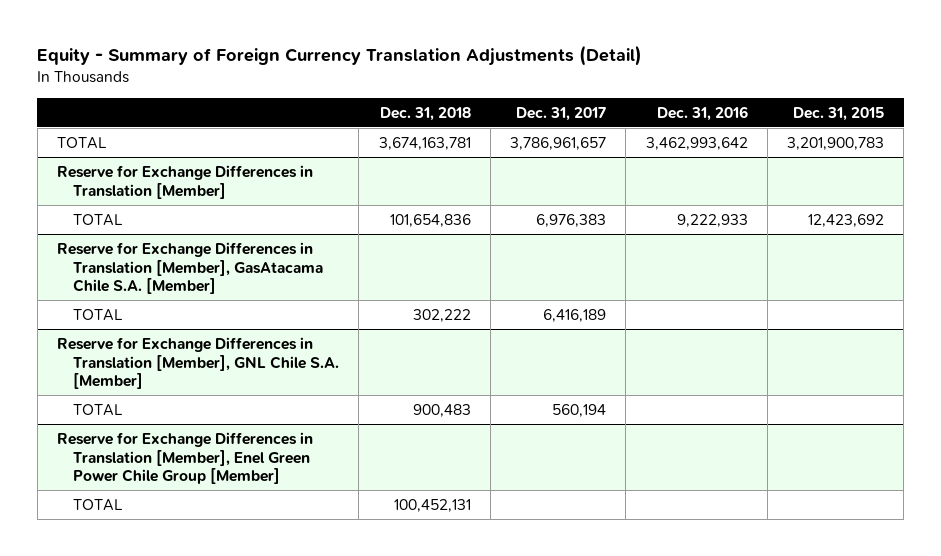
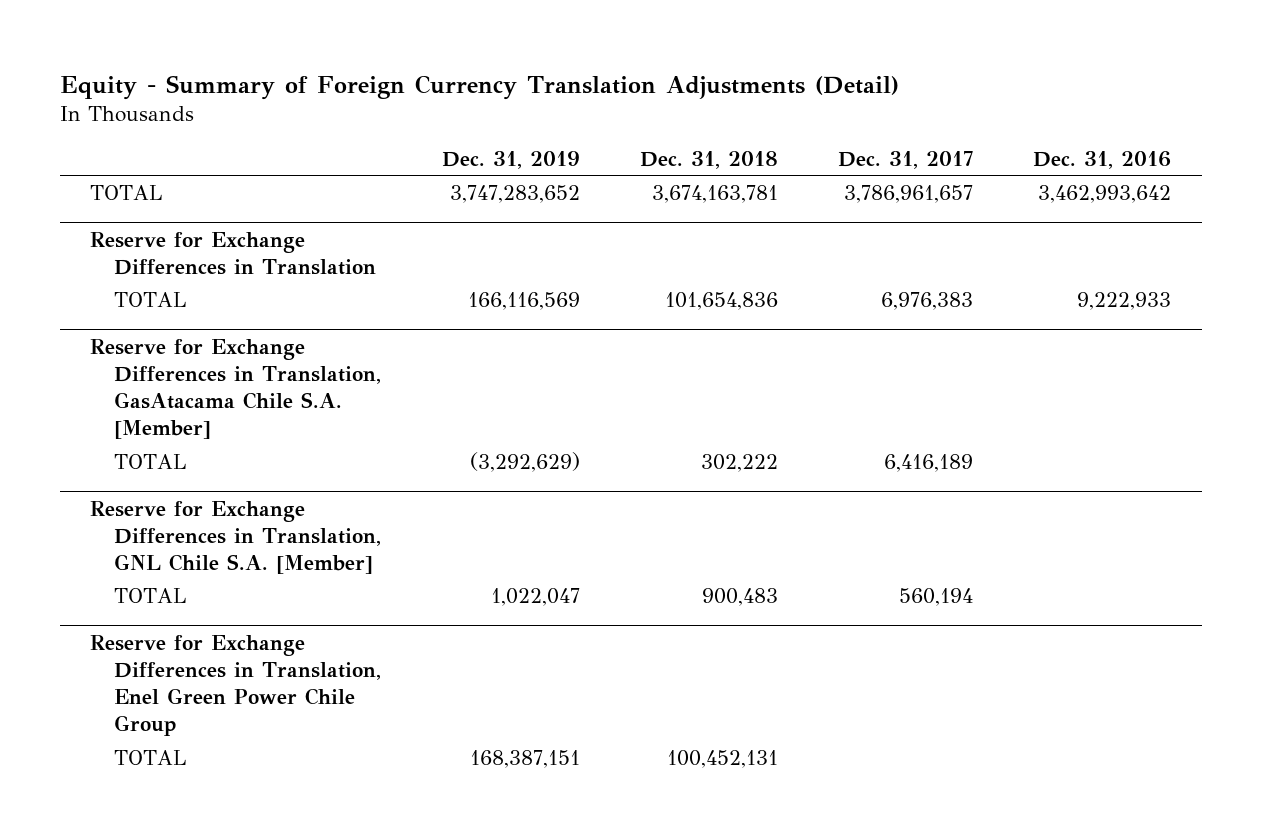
[792,106,884,121] Dec. 31, 2015 -> none
none -> [441,150,580,169] Dec. 31, 2019
[57,164,314,199] Reserve for Exchange Differences in Translation [Member] -> [90,231,377,275] Reserve for Exchange Differences in Translation
[57,241,324,295] Reserve for Exchange Differences in Translation [Member], GasAtacama Chile S.A. [Member] -> [90,338,382,440] Reserve for Exchange Differences in Translation, GasAtacama Chile S.A. [Member]
[57,336,340,390] Reserve for Exchange Differences in Translation [Member], GNL Chile S.A. [Member] -> [90,500,382,574] Reserve for Exchange Differences in Translation, GNL Chile S.A. [Member]
[57,431,314,485] Reserve for Exchange Differences in Translation [Member], Enel Green Power Chile Group [Member] -> [90,634,382,737] Reserve for Exchange Differences in Translation, Enel Green Power Chile Group

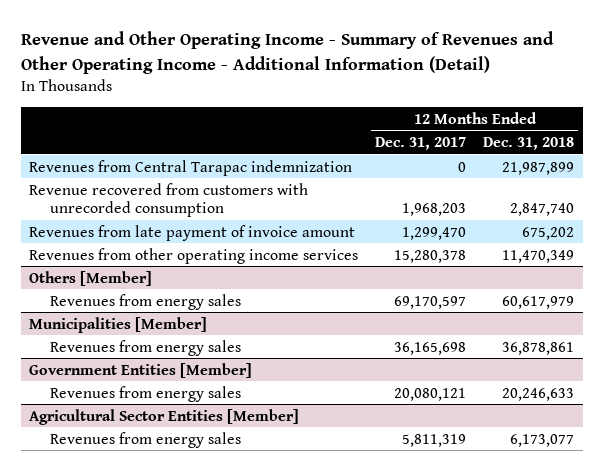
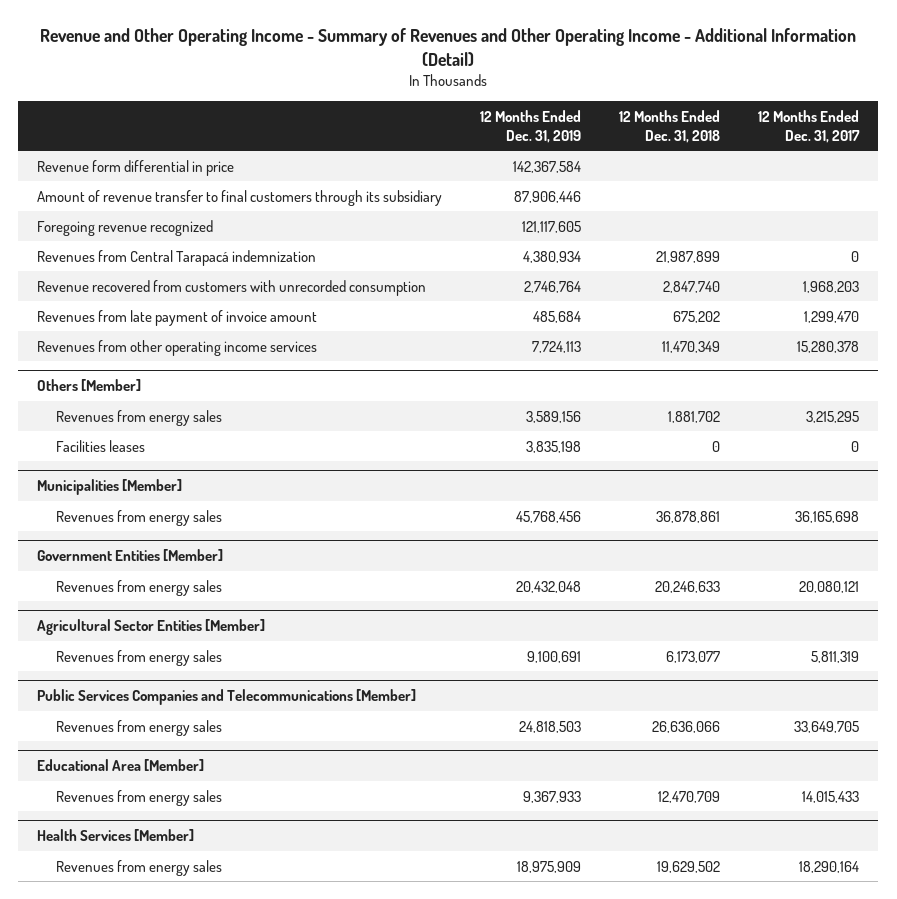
none -> [480,110,582,143] 12 Months Ended Dec. 31, 2019
none -> [37,159,235,176] Revenue form differential in price
none -> [37,189,443,206] Amount of revenue transfer to final customers through its subsidiary
none -> [37,219,214,236] Foregoing revenue recognized
[29,159,353,176] Revenues from Central Tarapac indemnization -> [37,249,317,266] Revenues from Central Tarapacá indemnization
[394,295,467,309] 69,170,597 -> [806,410,860,423] 3,215,295
[502,295,575,309] 60,617,979 -> [668,410,721,423] 1,881,702
none -> [56,439,146,452] Facilities leases
none -> [37,689,417,706] Public Services Companies and Telecommunications [Member]
none -> [56,719,223,736] Revenues from energy sales
none -> [37,759,205,772] Educational Area [Member]
none -> [56,789,223,806] Revenues from energy sales
none -> [37,829,195,842] Health Services [Member]
none -> [56,859,223,876] Revenues from energy sales

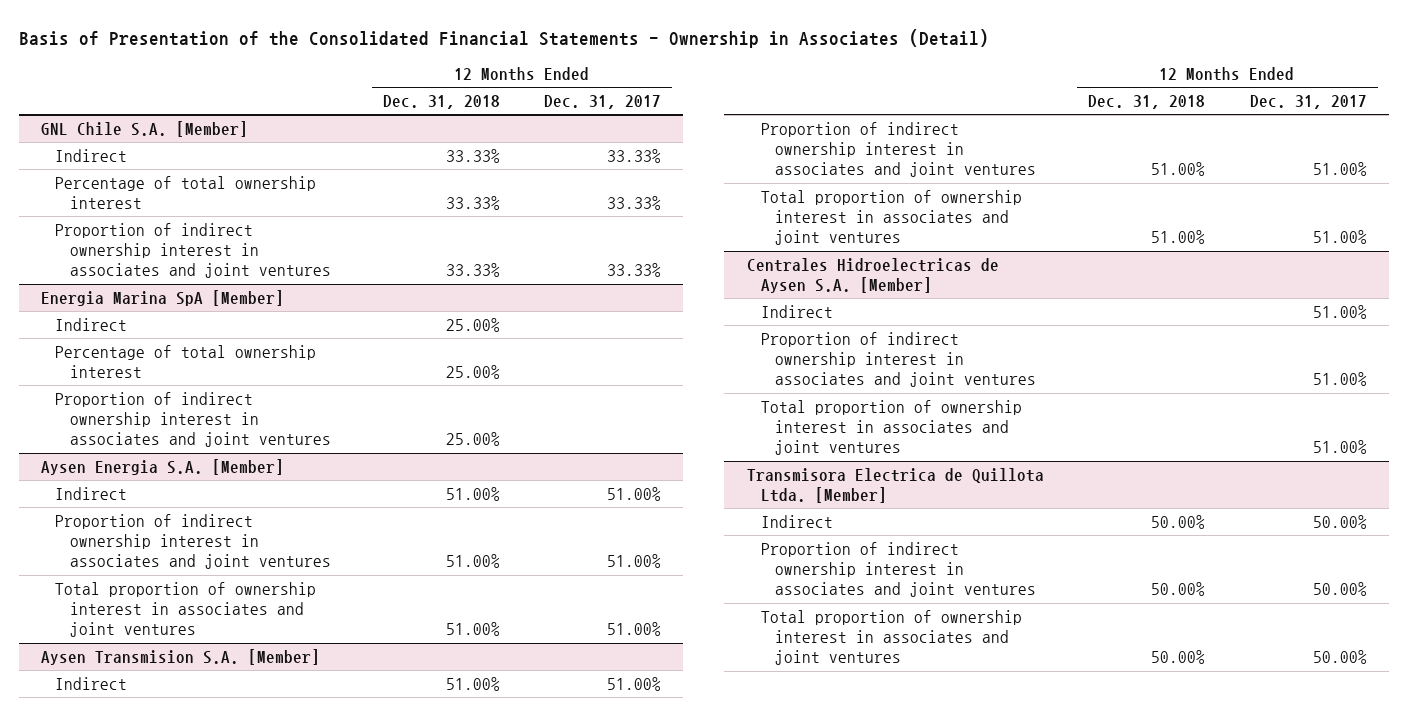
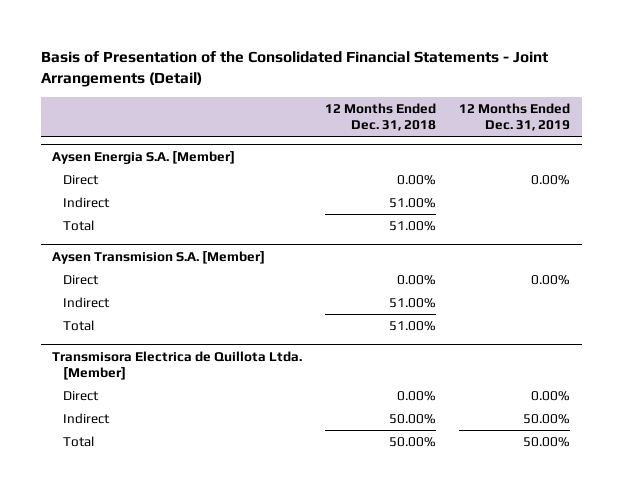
[18,29,989,49] Basis of Presentation of the Consolidated Financial Statements - Ownership in Associates (Detail) -> [40,51,548,88] Basis of Presentation of the Consolidated Financial Statements - Joint Arrangements (Detail)
[544,94,662,109] Dec. 31, 2017 -> none
none -> [459,103,571,131] 12 Months Ended Dec. 31, 2019
[41,120,249,137] GNL Chile S.A. [Member] -> none
[55,148,128,162] Indirect -> none
[55,175,317,210] Percentage of total ownership interest -> none
[55,222,331,279] Proportion of indirect ownership interest in associates and joint ventures -> none
[41,289,285,306] Energia Marina SpA [Member] -> none
[55,317,128,331] Indirect -> none
[55,344,317,379] Percentage of total ownership interest -> none
[55,391,331,448] Proportion of indirect ownership interest in associates and joint ventures -> none
none -> [63,174,100,185] Direct
[55,513,331,570] Proportion of indirect ownership interest in associates and joint ventures -> none
[55,581,317,638] Total proportion of ownership interest in associates and joint ventures -> [63,219,95,231] Total
none -> [63,274,100,285] Direct
[760,121,1037,178] Proportion of indirect ownership interest in associates and joint ventures -> none
[746,257,999,294] Centrales Hidroelectricas de Aysen S.A. [Member] -> none
[760,304,833,318] Indirect -> none
[760,331,1037,388] Proportion of indirect ownership interest in associates and joint ventures -> none
[760,399,1022,456] Total proportion of ownership interest in associates and joint ventures -> none
[760,189,1022,246] Total proportion of ownership interest in associates and joint ventures -> [63,319,95,331] Total
none -> [63,390,100,401] Direct
[760,541,1037,598] Proportion of indirect ownership interest in associates and joint ventures -> none
[760,609,1022,666] Total proportion of ownership interest in associates and joint ventures -> [63,435,95,447] Total

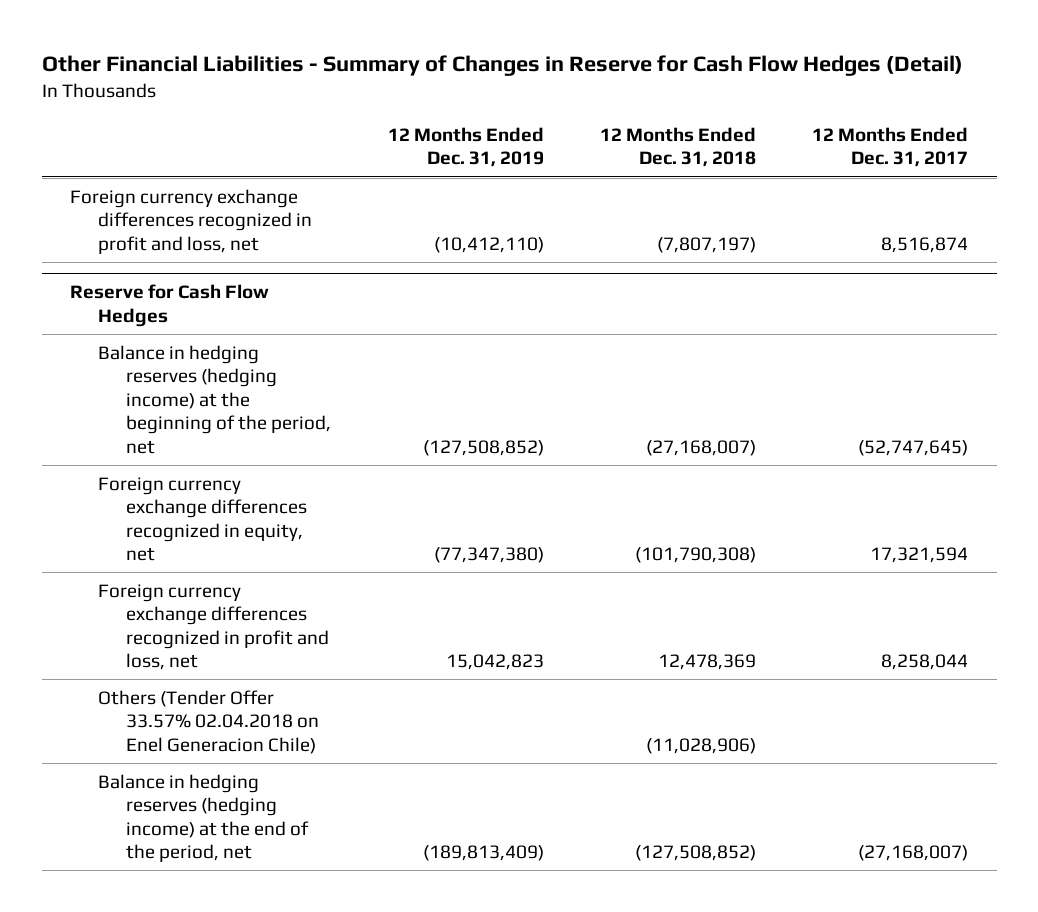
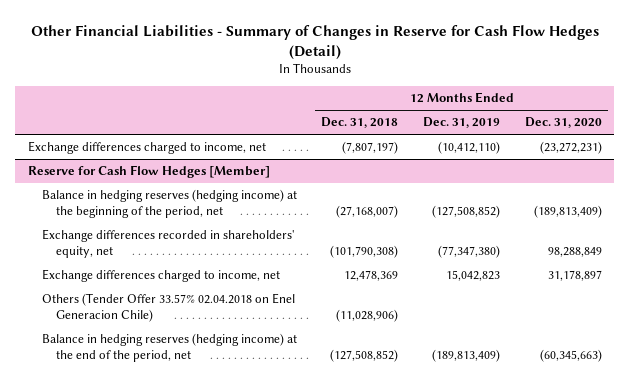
[812,126,969,168] 12 Months Ended Dec. 31, 2017 -> none
none -> [524,117,602,129] Dec. 31, 2020
[69,188,313,254] Foreign currency exchange differences recognized in profit and loss, net -> [27,141,266,155] Exchange differences charged to income, net
[69,284,269,327] Reserve for Cash Flow Hedges -> [27,165,270,179] Reserve for Cash Flow Hedges [Member]
[98,476,308,562] Foreign currency exchange differences recognized in equity, net -> [41,229,294,259] Exchange differences recorded in shareholders' equity, net
[98,583,330,671] Foreign currency exchange differences recognized in profit and loss, net -> [41,269,280,283] Exchange differences charged to income, net

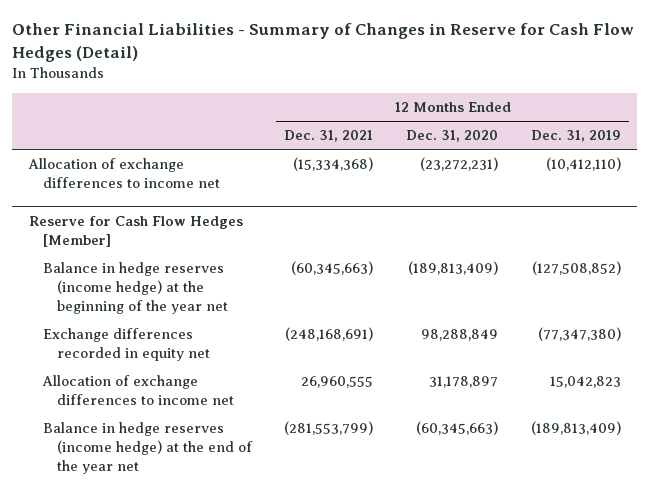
[321,117,399,129] Dec. 31, 2018 -> none
none -> [284,130,374,143] Dec. 31, 2021
[27,141,266,155] Exchange differences charged to income, net -> [27,158,220,189] Allocation of exchange differences to income net
[41,293,295,323] Others (Tender Offer 33.57% 02.04.2018 on Enel Generacion Chile) -> none
[41,189,297,219] Balance in hedging reserves (hedging income) at the beginning of the period, net -> [42,262,228,315] Balance in hedge reserves (income hedge) at the beginning of the year net
[41,229,294,259] Exchange differences recorded in shareholders' equity, net -> [42,328,210,362] Exchange differences recorded in equity net
[41,269,280,283] Exchange differences charged to income, net -> [41,375,234,406] Allocation of exchange differences to income net
[41,333,297,363] Balance in hedging reserves (hedging income) at the end of the period, net -> [42,422,253,475] Balance in hedge reserves (income hedge) at the end of the year net

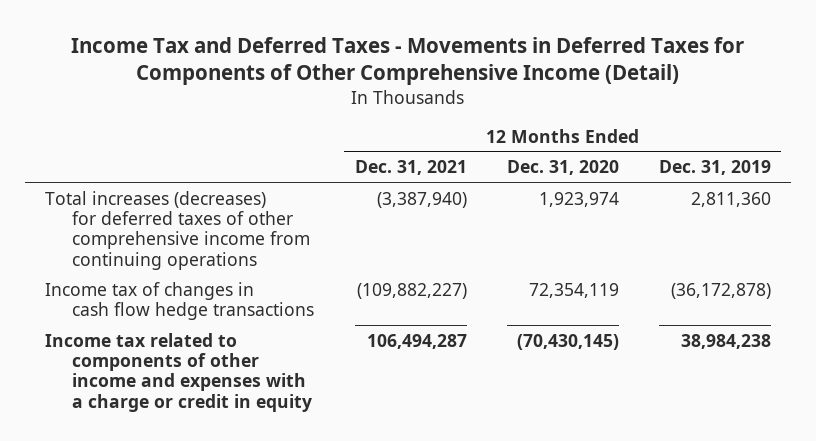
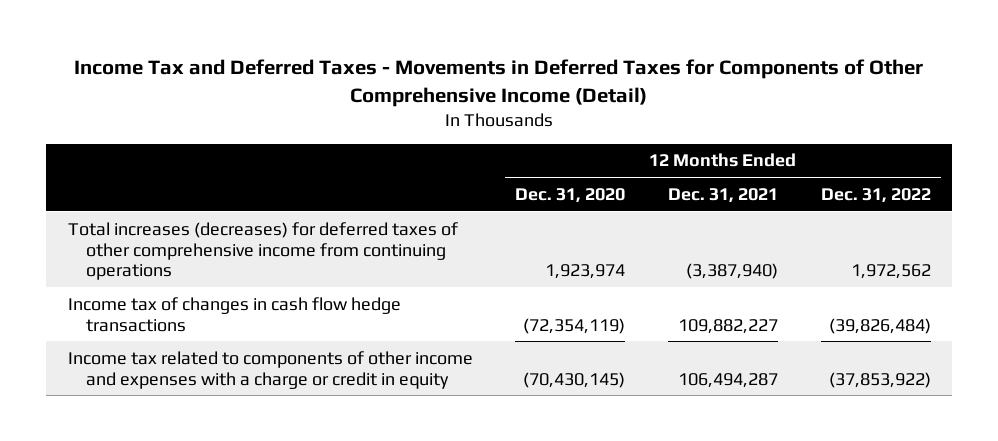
[658,160,771,176] Dec. 31, 2019 -> none
none -> [820,187,931,203] Dec. 31, 2022
[356,282,467,299] (109,882,227) -> [677,318,778,334] 109,882,227
[528,282,619,298] 72,354,119 -> [523,317,626,334] (72,354,119)

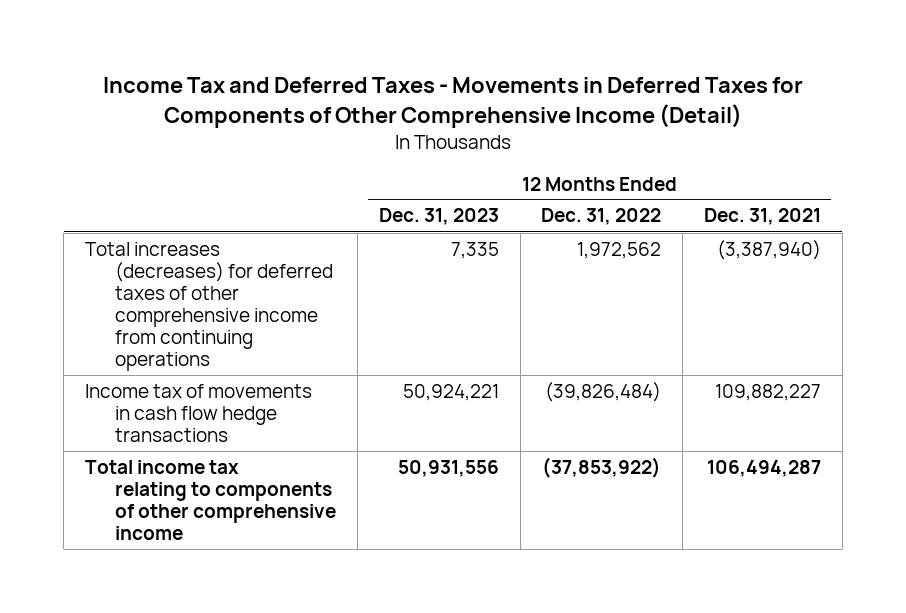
[515,187,626,203] Dec. 31, 2020 -> none
none -> [378,208,499,226] Dec. 31, 2023
[67,296,401,332] Income tax of changes in cash flow hedge transactions -> [84,383,312,442] Income tax of movements in cash flow hedge transactions
[67,350,473,389] Income tax related to components of other income and expenses with a charge or credit in equity -> [84,459,337,540] Total income tax relating to components of other comprehensive income

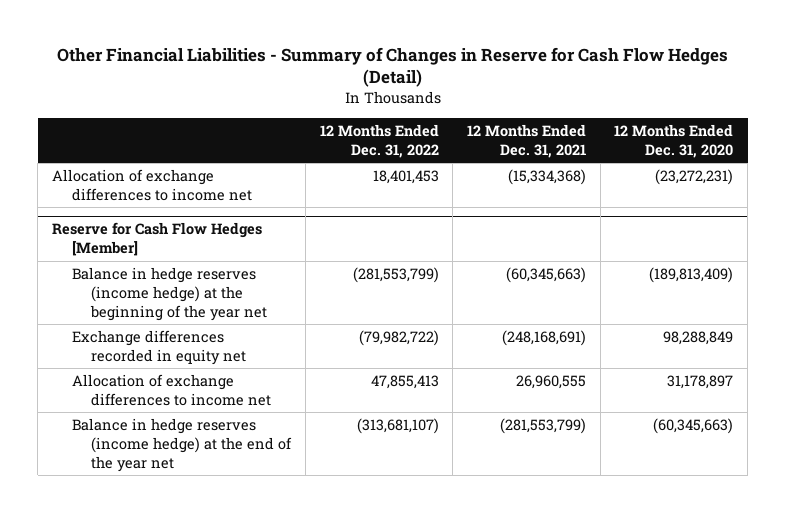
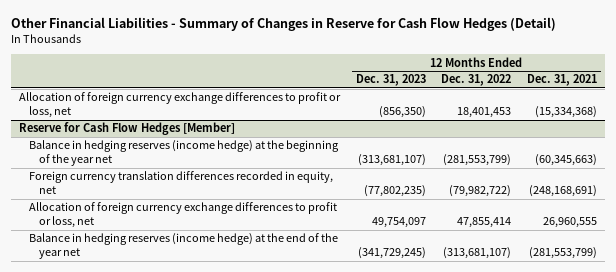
[614,124,734,158] 12 Months Ended Dec. 31, 2020 -> none
none -> [355,74,426,87] Dec. 31, 2023
[52,169,252,201] Allocation of exchange differences to income net -> [19,92,342,119] Allocation of foreign currency exchange differences to profit or loss, net
[71,267,268,321] Balance in hedge reserves (income hedge) at the beginning of the year net -> [28,140,339,167] Balance in hedging reserves (income hedge) at the beginning of the year net
[71,330,247,365] Exchange differences recorded in equity net -> [28,171,333,195] Foreign currency translation differences recorded in equity, net
[71,374,272,406] Allocation of exchange differences to income net -> [28,202,337,229] Allocation of foreign currency exchange differences to profit or loss, net
[370,375,439,390] 47,855,413 -> [457,217,512,229] 47,855,414
[71,418,293,472] Balance in hedge reserves (income hedge) at the end of the year net -> [28,233,338,260] Balance in hedging reserves (income hedge) at the end of the year net

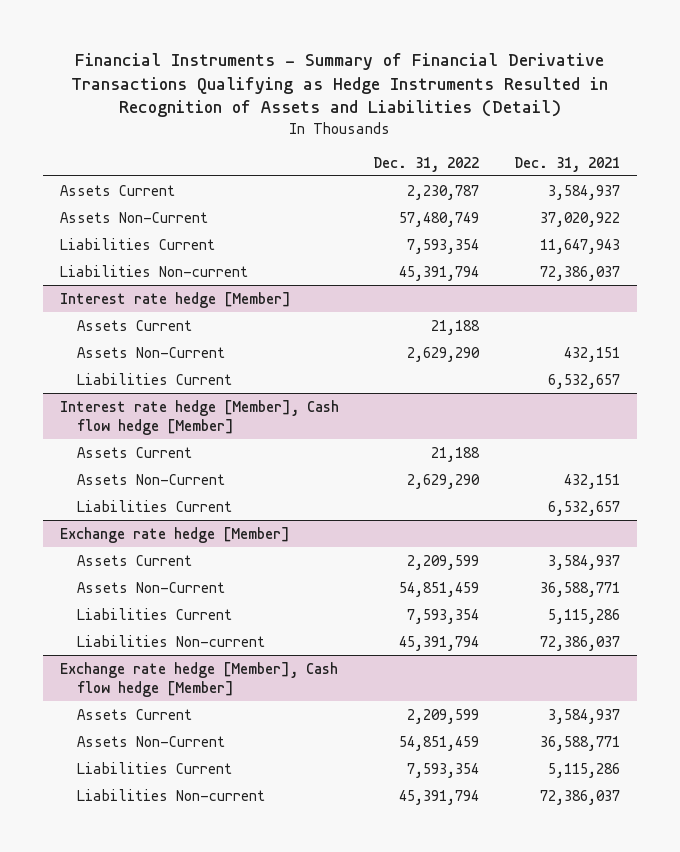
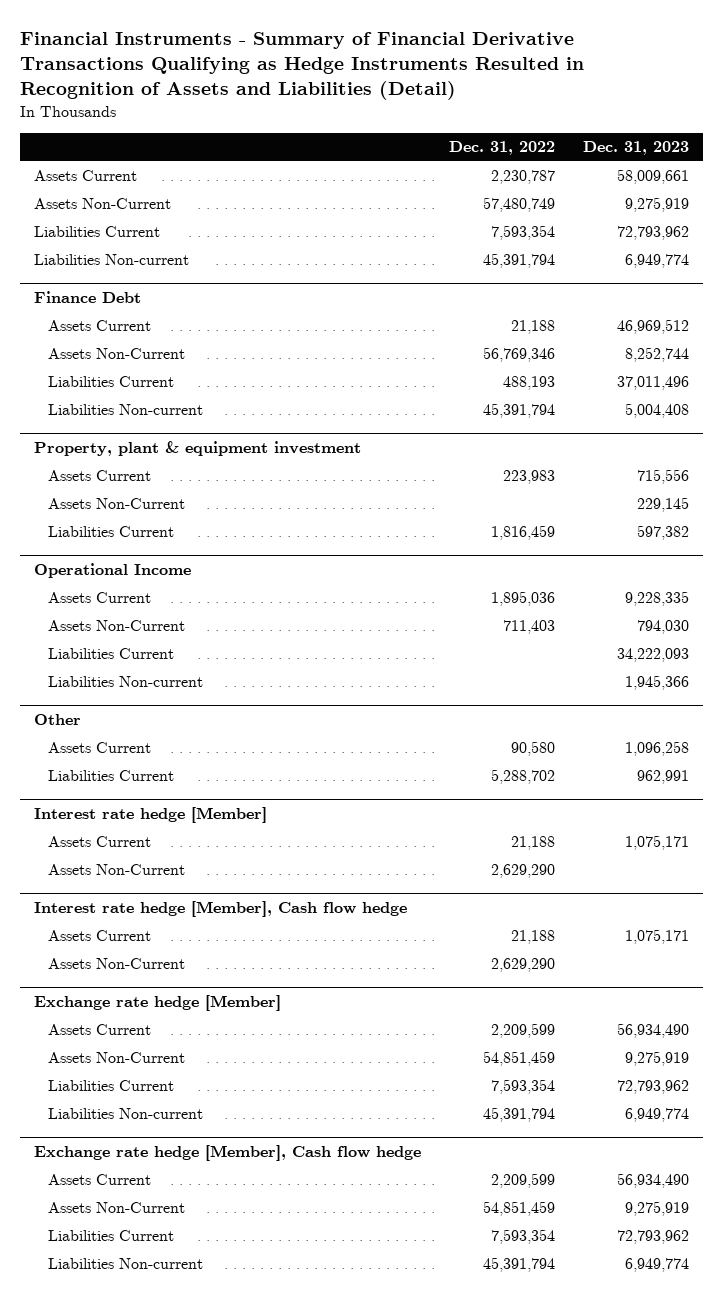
[513,156,620,172] Dec. 31, 2021 -> none
none -> [583,141,690,156] Dec. 31, 2023
none -> [34,291,142,304] Finance Debt
none -> [48,320,152,332] Assets Current
none -> [48,348,186,360] Assets Non-Current
none -> [48,376,175,388] Liabilities Current
none -> [48,404,204,416] Liabilities Non-current
none -> [34,441,362,457] Property, plant & equipment investment
none -> [48,470,152,482] Assets Current
none -> [48,498,186,510] Assets Non-Current
none -> [48,526,175,538] Liabilities Current
none -> [34,563,192,579] Operational Income
none -> [48,592,152,604] Assets Current
none -> [48,620,186,632] Assets Non-Current
none -> [48,648,175,660] Liabilities Current
none -> [48,676,204,688] Liabilities Non-current
none -> [34,714,82,726] Other
none -> [48,742,152,754] Assets Current
none -> [48,770,175,782] Liabilities Current
[76,372,232,385] Liabilities Current -> none
[59,399,339,436] Interest rate hedge [Member], Cash flow hedge [Member] -> [34,901,408,918] Interest rate hedge [Member], Cash flow hedge
[76,499,232,512] Liabilities Current -> none
[59,661,338,698] Exchange rate hedge [Member], Cash flow hedge [Member] -> [34,1145,422,1162] Exchange rate hedge [Member], Cash flow hedge

